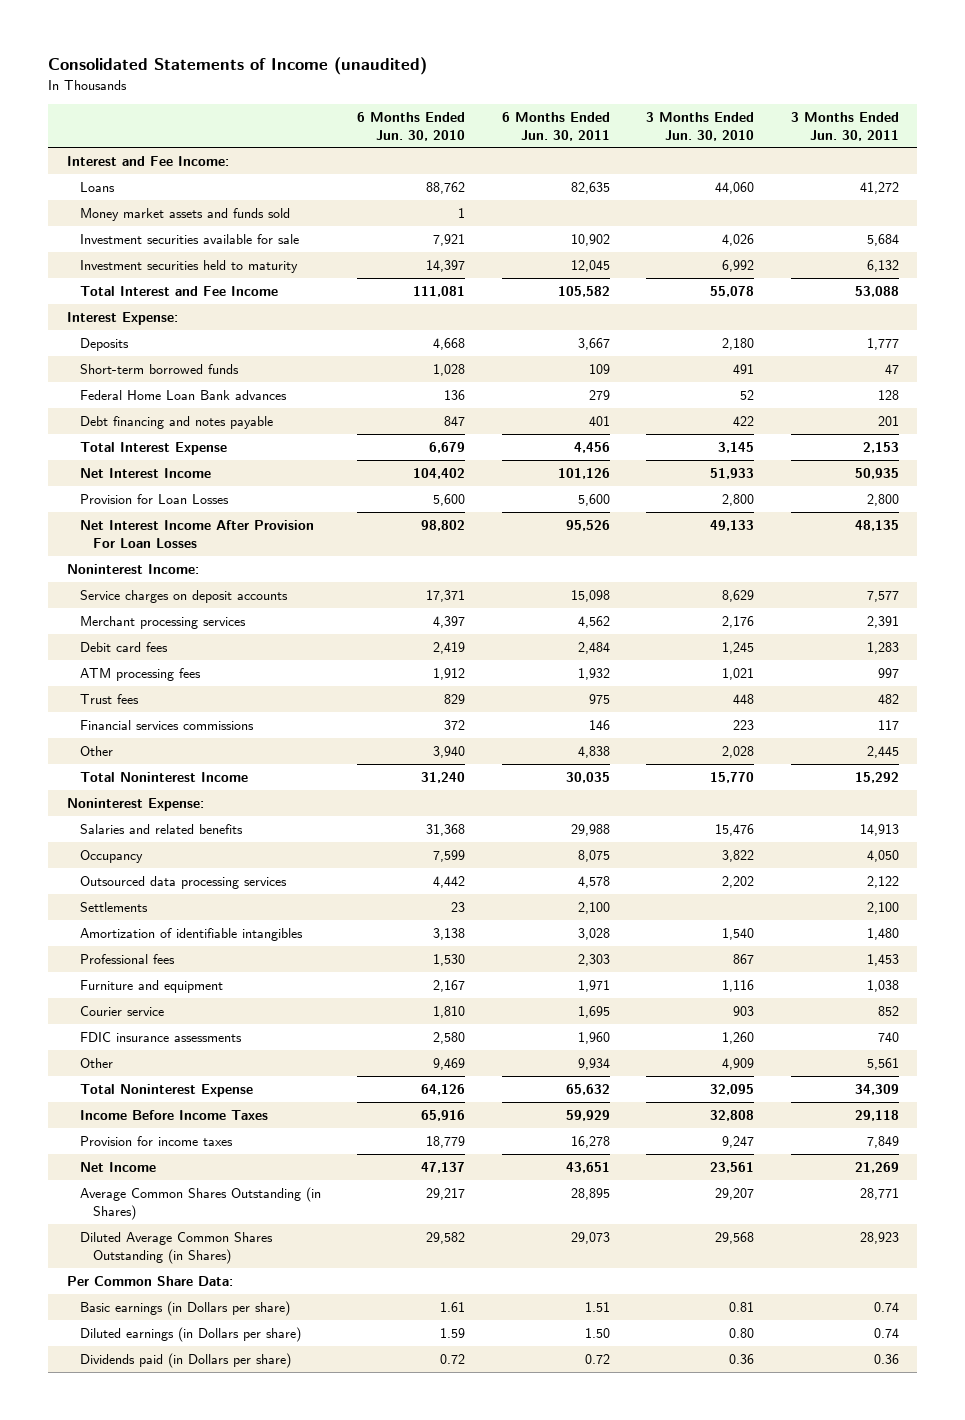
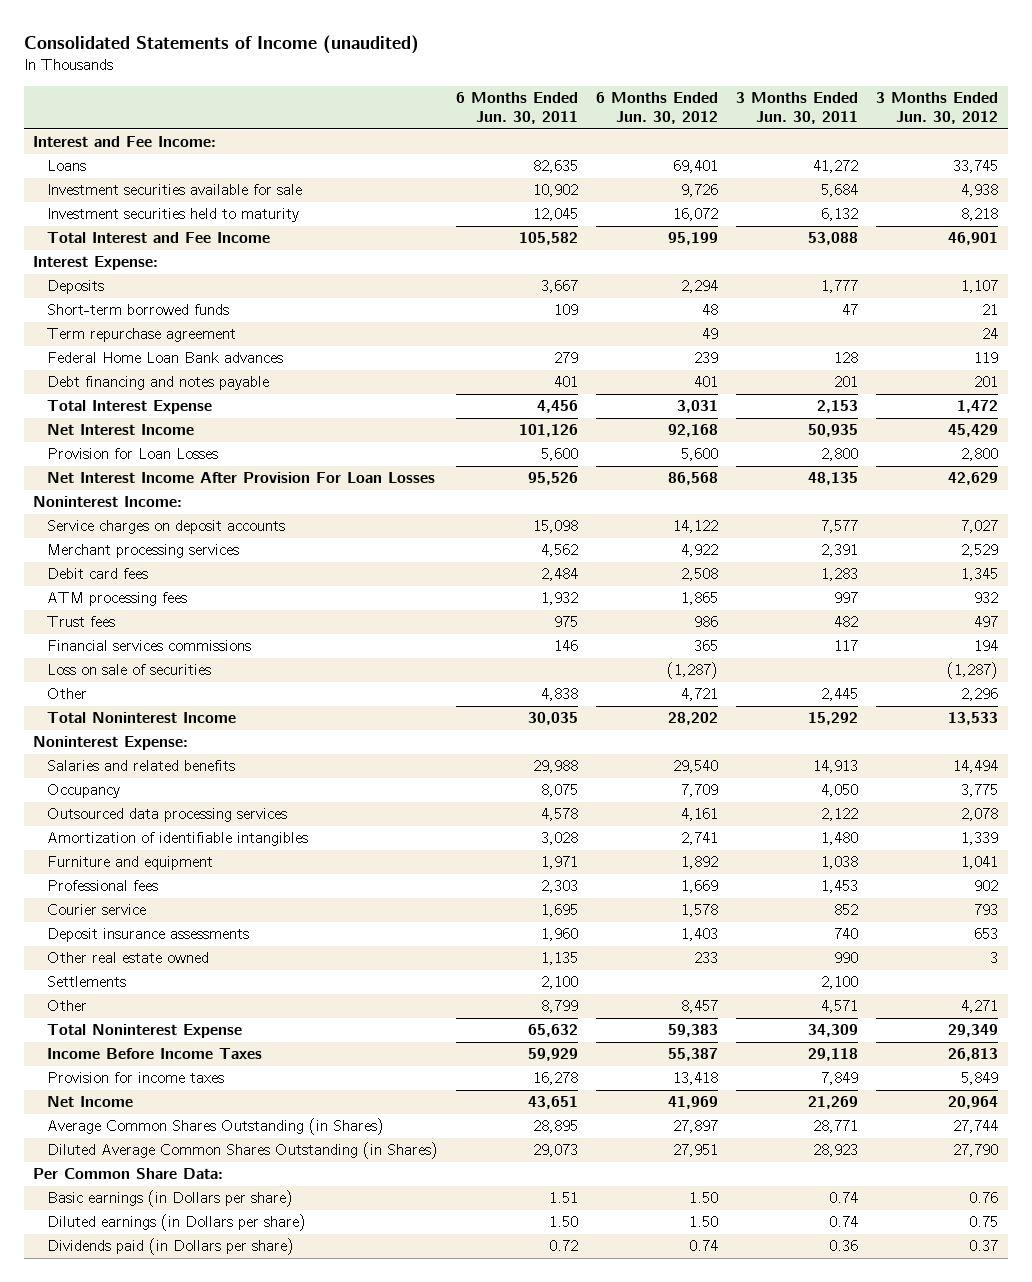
[357,111,466,141] 6 Months Ended Jun. 30, 2010 -> none
[646,111,755,141] 3 Months Ended Jun. 30, 2010 -> none
none -> [596,92,719,125] 6 Months Ended Jun. 30, 2012
none -> [876,92,999,125] 3 Months Ended Jun. 30, 2012
[80,207,291,221] Money market assets and funds sold -> none
none -> [46,328,236,343] Term repurchase agreement
none -> [46,664,211,676] Loss on sale of securities
[80,953,176,964] Professional fees -> [46,880,158,892] Professional fees
[80,1031,243,1042] FDIC insurance assessments -> [46,928,249,943] Deposit insurance assessments
none -> [46,952,209,964] Other real estate owned
[80,901,149,912] Settlements -> [46,976,126,988] Settlements
[577,1057,610,1070] 9,934 -> [540,1000,578,1014] 8,799
[866,1057,899,1070] 5,561 -> [821,1000,859,1014] 4,571

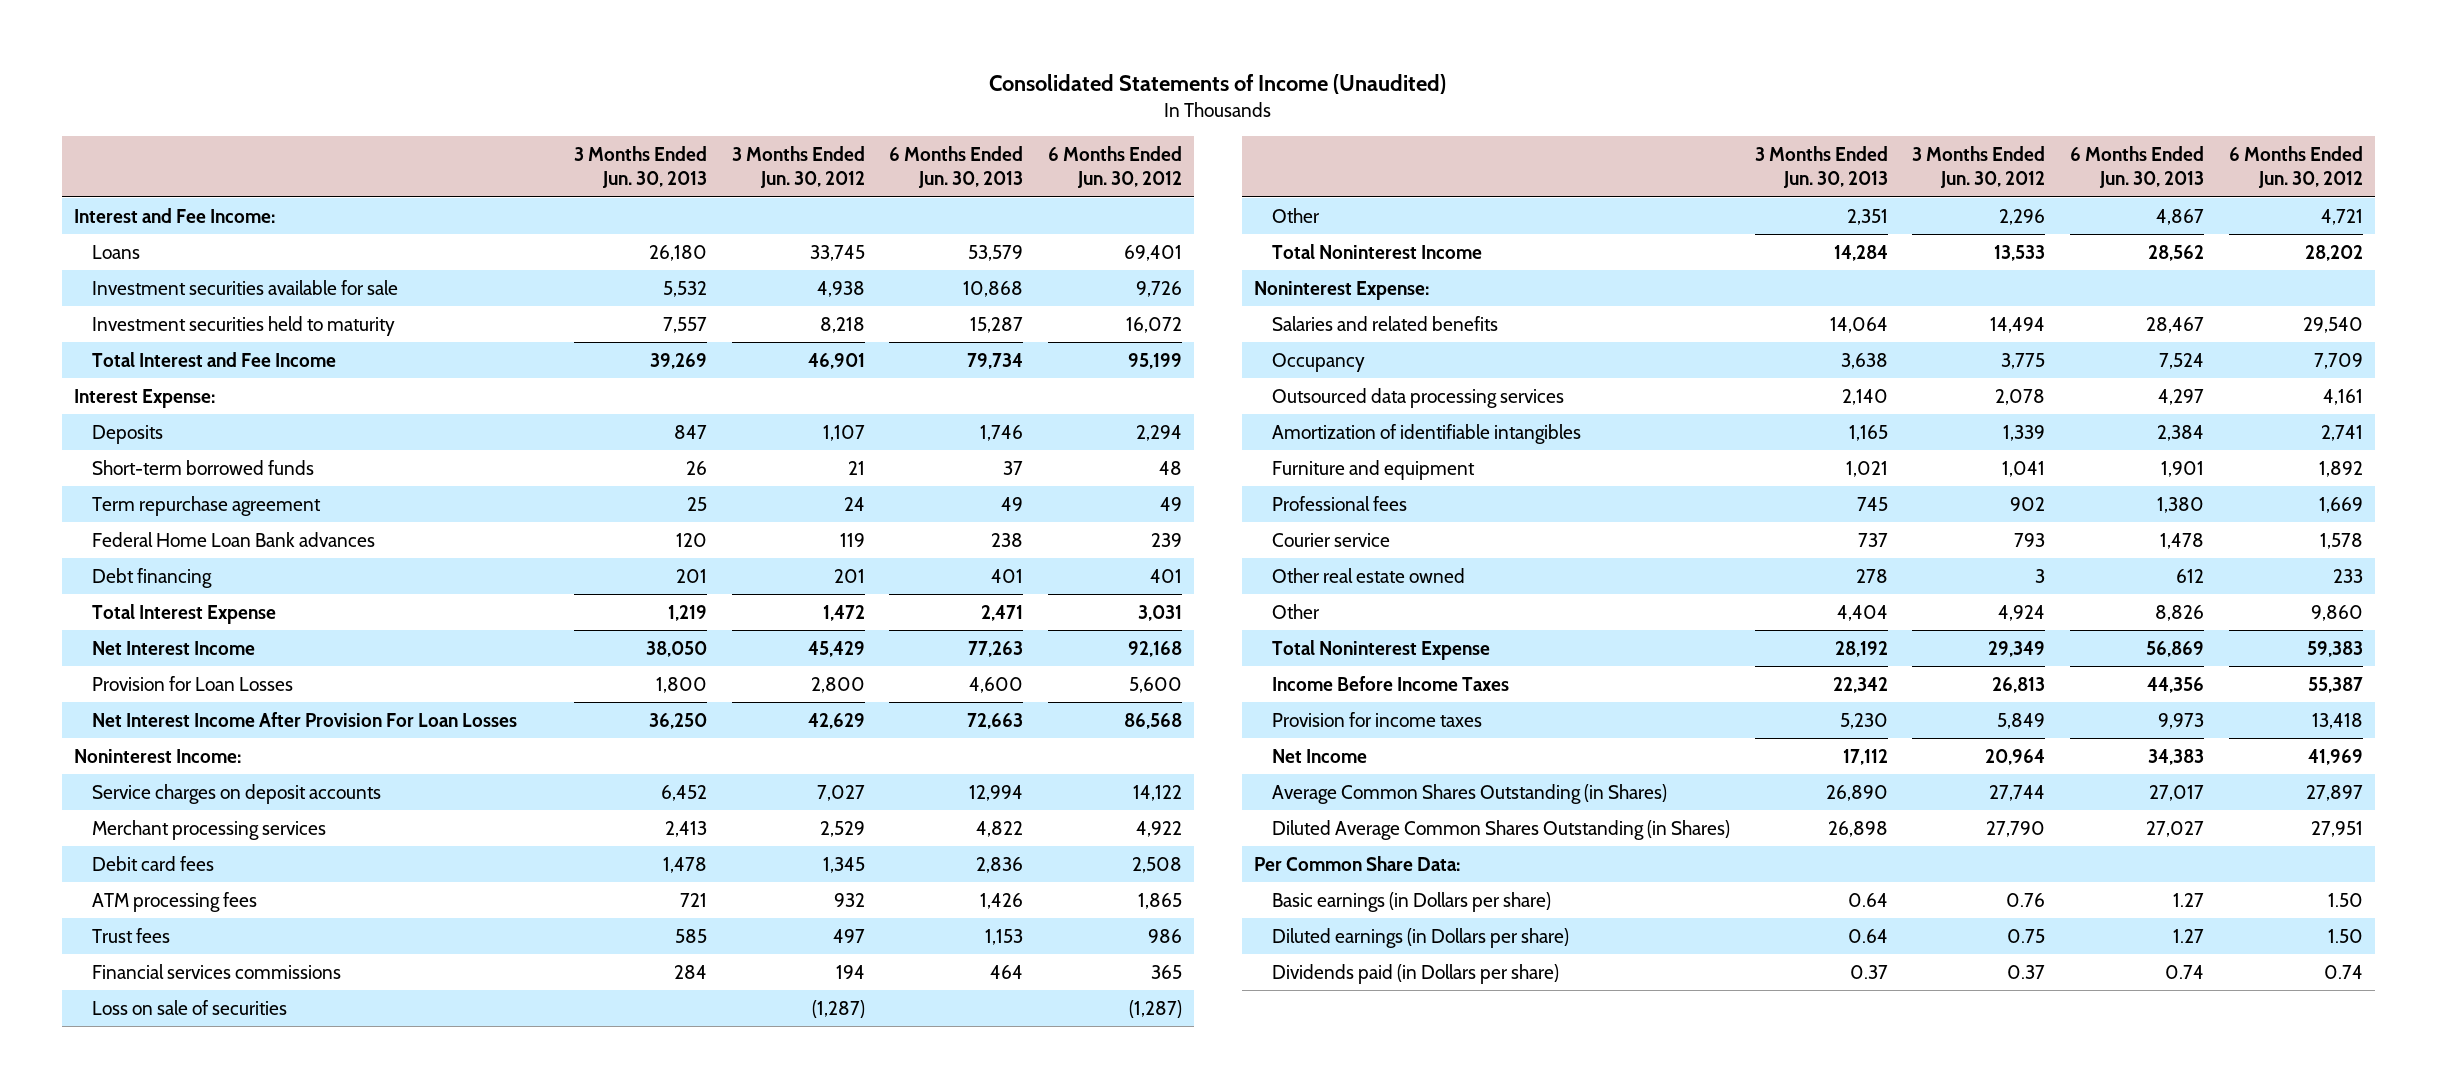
[24,34,420,54] Consolidated Statements of Income (unaudited) -> [989,74,1447,95] Consolidated Statements of Income (Unaudited)
[455,92,578,125] 6 Months Ended Jun. 30, 2011 -> none
[736,92,859,125] 3 Months Ended Jun. 30, 2011 -> none
none -> [574,145,708,189] 3 Months Ended Jun. 30, 2013
none -> [889,145,1024,189] 6 Months Ended Jun. 30, 2013
[46,376,269,391] Debt financing and notes payable -> [91,567,212,588] Debt financing
[46,928,249,943] Deposit insurance assessments -> none
[46,976,126,988] Settlements -> none
[681,1000,719,1014] 8,457 -> [2310,604,2363,621] 9,860
[961,1000,999,1014] 4,271 -> [1998,604,2046,621] 4,924

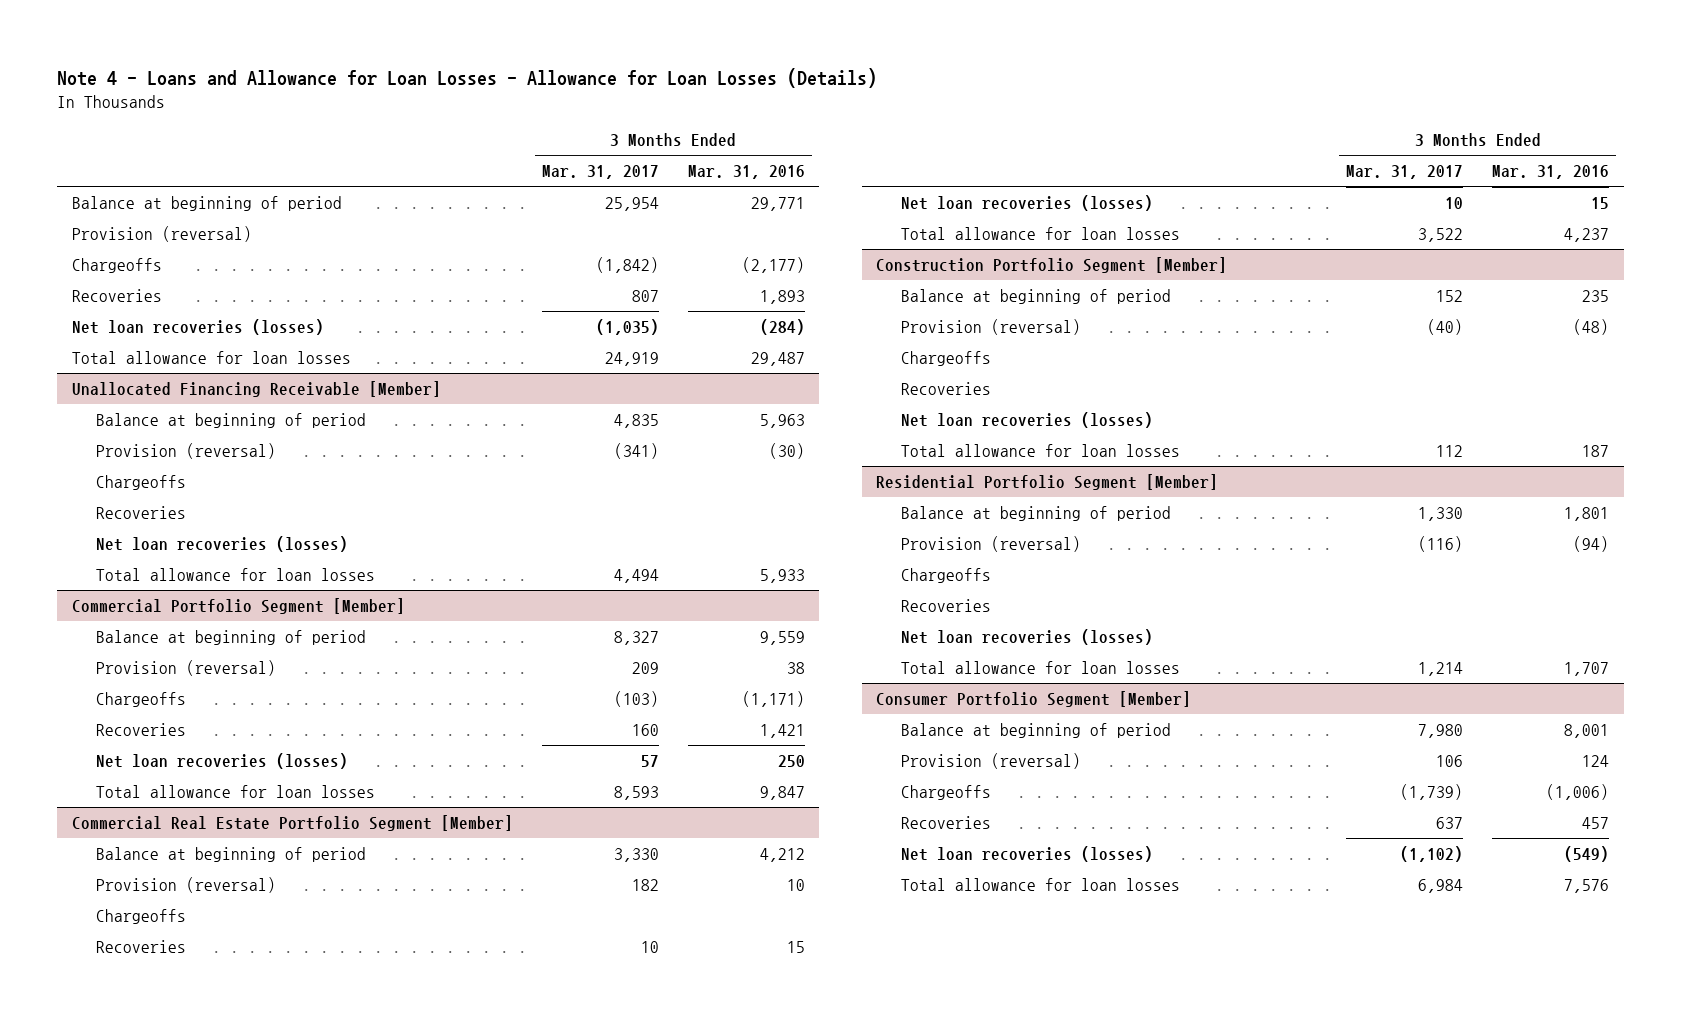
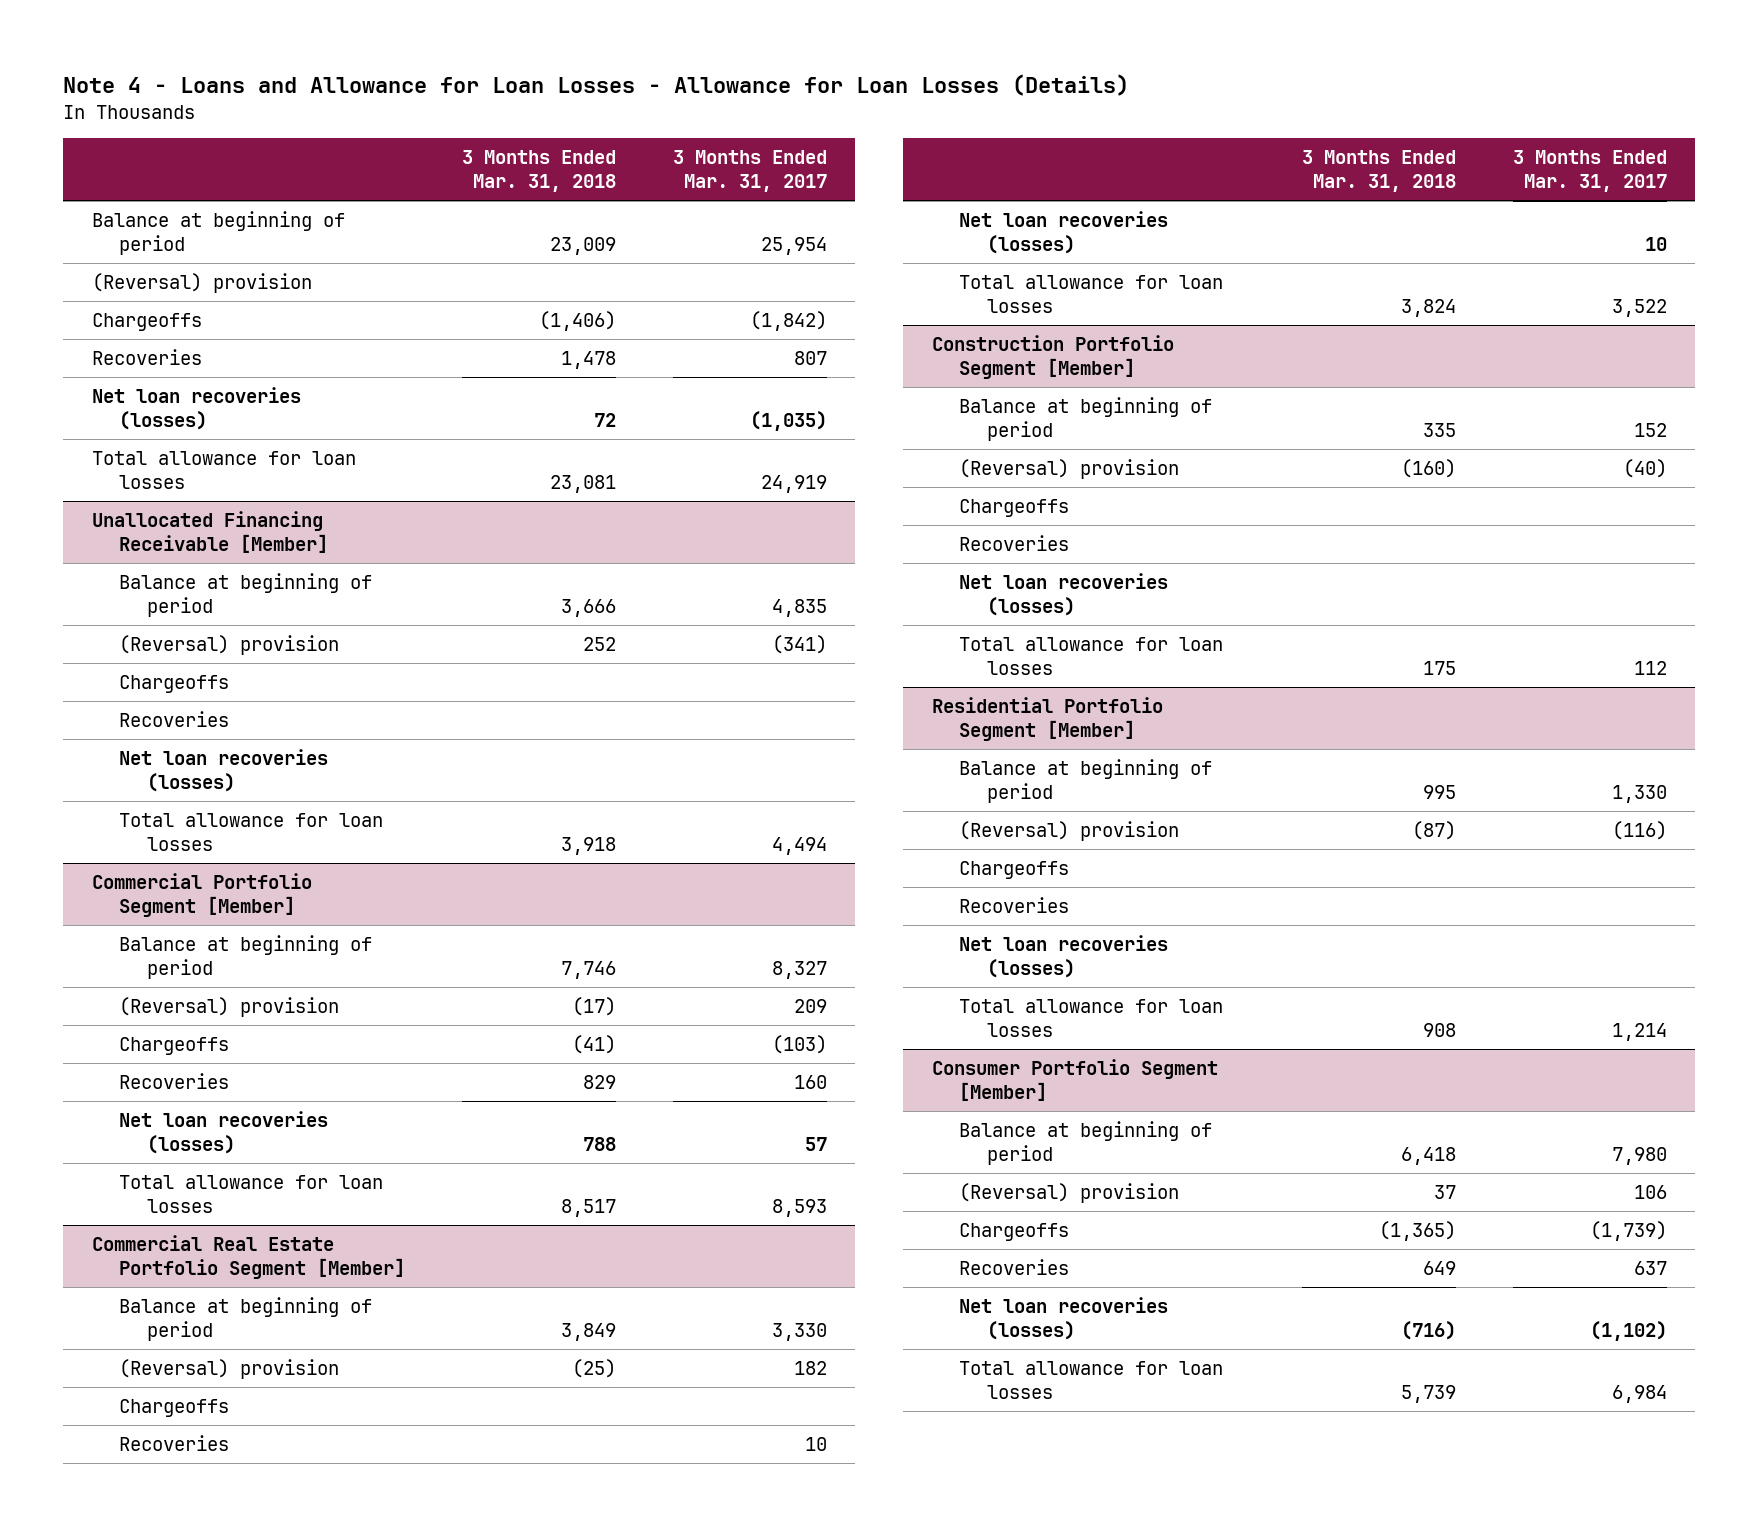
[687,165,805,180] Mar. 31, 2016 -> none
none -> [462,150,617,193] 3 Months Ended Mar. 31, 2018
[71,226,252,243] Provision (reversal) -> [91,272,312,293] (Reversal) provision
[96,443,277,460] Provision (reversal) -> [119,634,340,655] (Reversal) provision
[96,660,277,677] Provision (reversal) -> [119,996,340,1017] (Reversal) provision
[96,877,277,894] Provision (reversal) -> [119,1358,340,1379] (Reversal) provision
[900,319,1081,336] Provision (reversal) -> [959,458,1180,479] (Reversal) provision
[900,536,1081,553] Provision (reversal) -> [959,820,1180,841] (Reversal) provision
[900,753,1081,770] Provision (reversal) -> [959,1182,1180,1203] (Reversal) provision

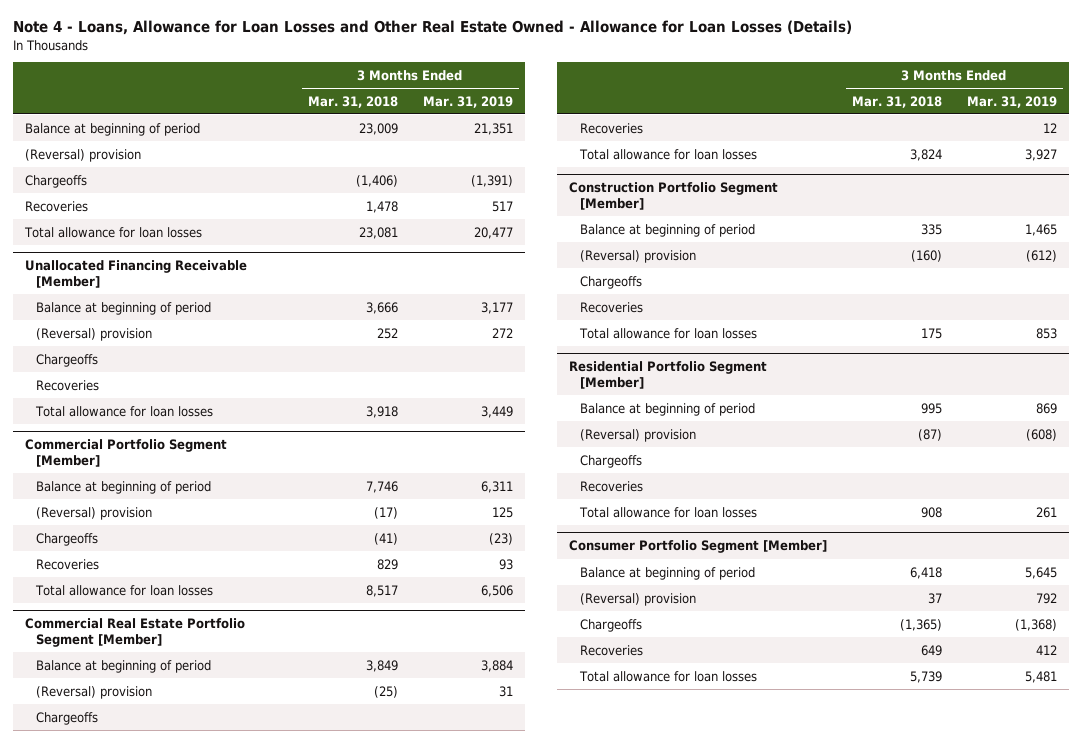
[63,74,1130,97] Note 4 - Loans and Allowance for Loan Losses - Allowance for Loan Losses (Details) -> [12,20,852,36] Note 4 - Loans, Allowance for Loan Losses and Other Real Estate Owned - Allowance for Loan Losses (Details)
[672,150,827,193] 3 Months Ended Mar. 31, 2017 -> none
none -> [422,95,513,108] Mar. 31, 2019
[91,386,301,430] Net loan recoveries (losses) -> none
[119,748,329,792] Net loan recoveries (losses) -> none
[119,1110,329,1154] Net loan recoveries (losses) -> none
[959,210,1169,254] Net loan recoveries (losses) -> none
[959,572,1169,616] Net loan recoveries (losses) -> none
[959,934,1169,978] Net loan recoveries (losses) -> none
[959,1296,1169,1340] Net loan recoveries (losses) -> none

